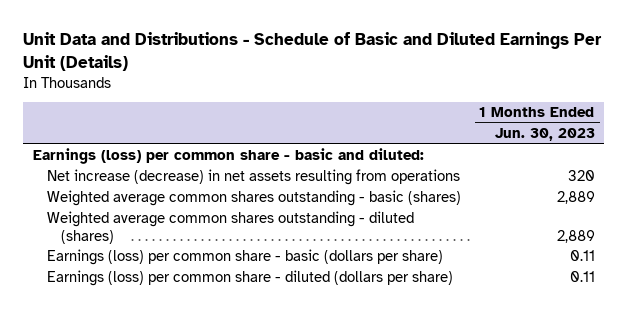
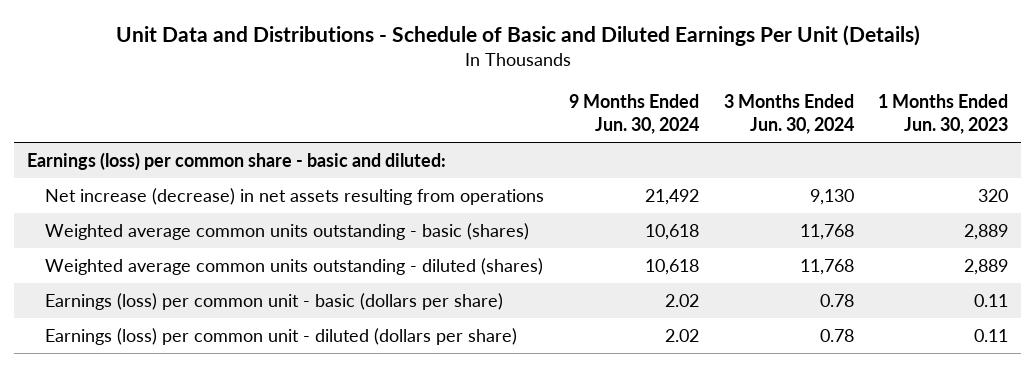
none -> [568,94,699,135] 9 Months Ended Jun. 30, 2024
none -> [723,94,854,135] 3 Months Ended Jun. 30, 2024
[46,190,461,207] Weighted average common shares outstanding - basic (shares) -> [45,222,530,240] Weighted average common units outstanding - basic (shares)
[46,211,414,244] Weighted average common shares outstanding - diluted (shares) -> [45,257,544,275] Weighted average common units outstanding - diluted (shares)
[46,249,443,266] Earnings (loss) per common share - basic (dollars per share) -> [45,292,504,310] Earnings (loss) per common unit - basic (dollars per share)
[46,270,453,287] Earnings (loss) per common share - diluted (dollars per share) -> [45,327,518,345] Earnings (loss) per common unit - diluted (dollars per share)

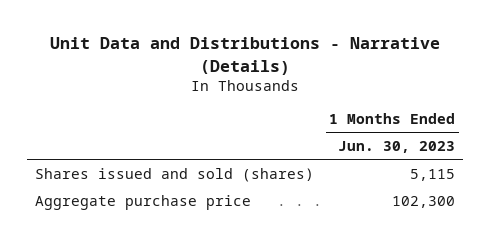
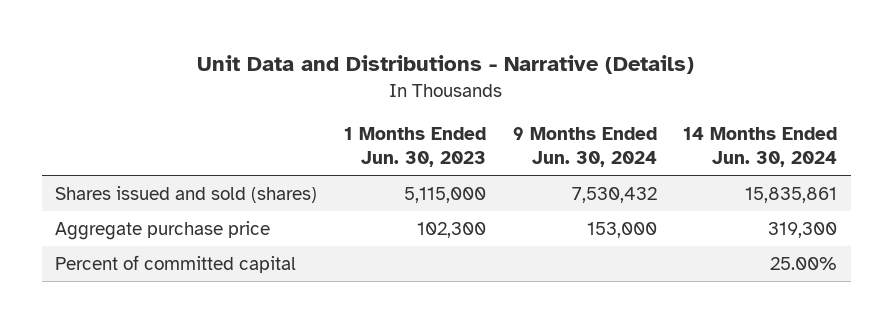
none -> [512,127,657,168] 9 Months Ended Jun. 30, 2024
none -> [683,127,838,168] 14 Months Ended Jun. 30, 2024
[410,168,456,181] 5,115 -> [403,187,486,204] 5,115,000
none -> [55,255,297,274] Percent of committed capital

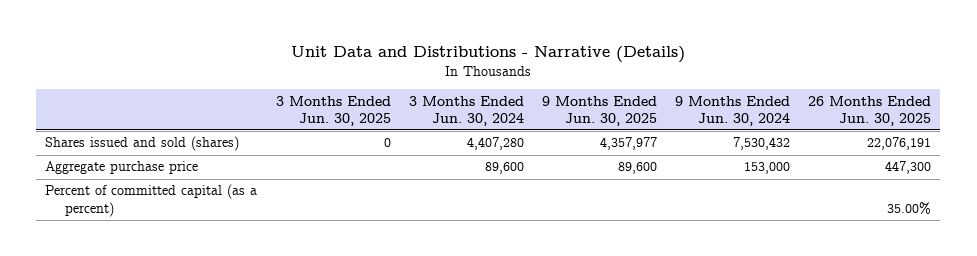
[343,127,486,168] 1 Months Ended Jun. 30, 2023 -> none
[683,127,838,168] 14 Months Ended Jun. 30, 2024 -> none
none -> [275,95,391,126] 3 Months Ended Jun. 30, 2025
none -> [408,95,524,126] 3 Months Ended Jun. 30, 2024
none -> [541,95,657,126] 9 Months Ended Jun. 30, 2025
none -> [808,95,932,126] 26 Months Ended Jun. 30, 2025
[55,255,297,274] Percent of committed capital -> [45,184,258,217] Percent of committed capital (as a percent)

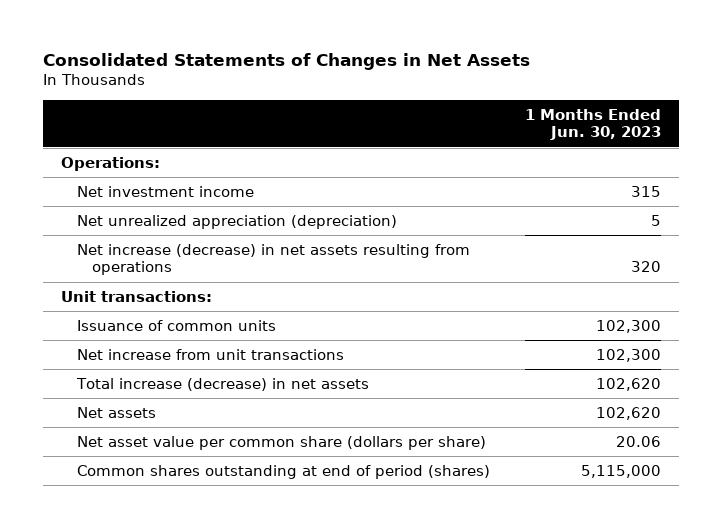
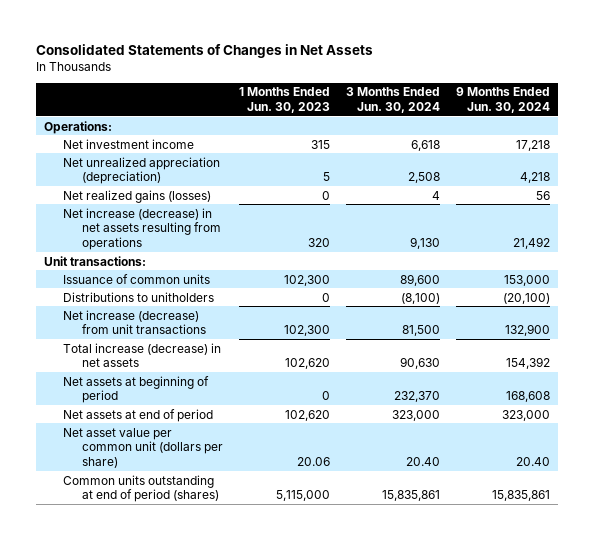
none -> [345,87,440,113] 3 Months Ended Jun. 30, 2024
none -> [455,87,550,113] 9 Months Ended Jun. 30, 2024
none -> [63,189,212,203] Net realized gains (losses)
none -> [63,291,215,302] Distributions to unitholders
[76,348,344,360] Net increase from unit transactions -> [63,309,206,335] Net increase (decrease) from unit transactions
[76,406,156,418] Net assets -> [63,375,210,404] Net assets at beginning of period
[595,406,661,420] 102,620 -> [321,391,330,401] 0
none -> [63,408,214,422] Net assets at end of period
[76,435,486,450] Net asset value per common share (dollars per share) -> [63,427,223,469] Net asset value per common unit (dollars per share)
[76,464,490,479] Common shares outstanding at end of period (shares) -> [63,474,219,503] Common units outstanding at end of period (shares)

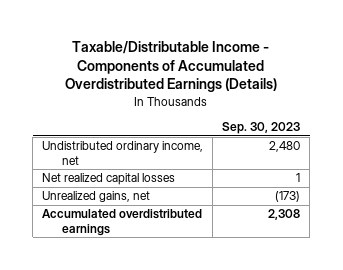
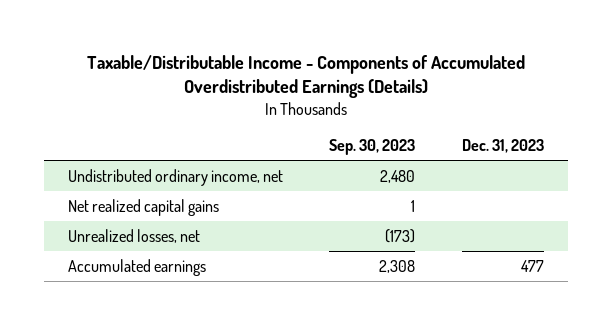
none -> [462,138,545,153] Dec. 31, 2023
[42,173,176,186] Net realized capital losses -> [67,198,219,216] Net realized capital gains
[42,191,151,203] Unrealized gains, net -> [67,228,200,243] Unrealized losses, net
[42,209,203,236] Accumulated overdistributed earnings -> [67,258,206,276] Accumulated earnings

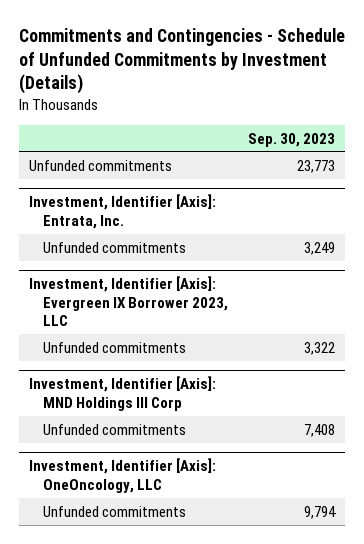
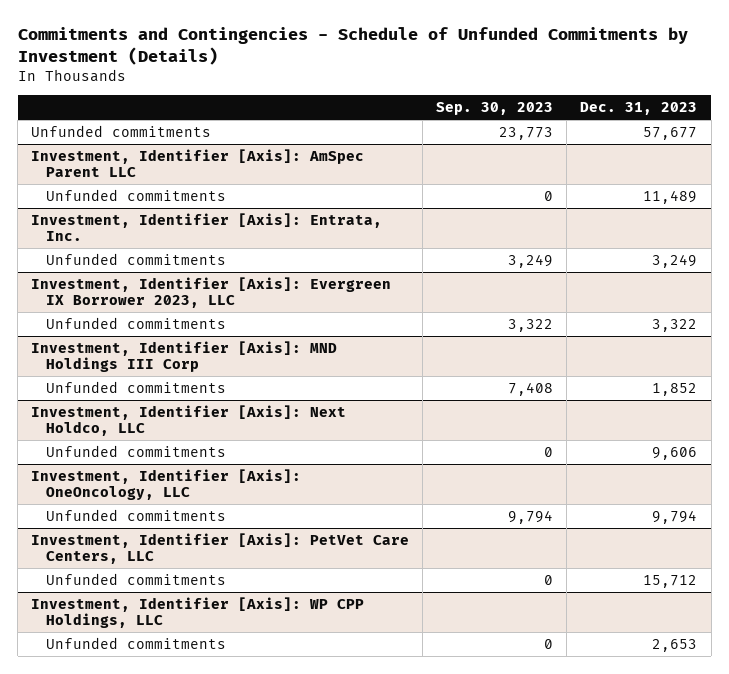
none -> [580,102,698,116] Dec. 31, 2023
none -> [31,148,365,178] Investment, Identifier [Axis]: AmSpec Parent LLC
none -> [46,188,227,201] Unfunded commitments
none -> [31,404,347,437] Investment, Identifier [Axis]: Next Holdco, LLC
none -> [46,444,227,457] Unfunded commitments
none -> [31,532,410,565] Investment, Identifier [Axis]: PetVet Care Centers, LLC
none -> [46,572,227,585] Unfunded commitments
none -> [31,596,365,629] Investment, Identifier [Axis]: WP CPP Holdings, LLC
none -> [46,636,227,649] Unfunded commitments

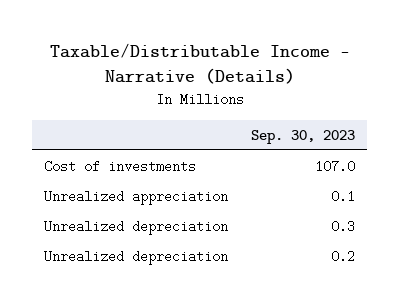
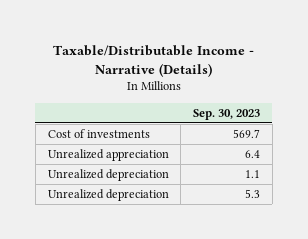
[315,159,356,173] 107.0 -> [233,128,261,138] 569.7
[331,189,356,203] 0.1 -> [245,149,261,158] 6.4
[331,219,356,233] 0.3 -> [245,169,261,178] 1.1
[331,249,356,263] 0.2 -> [245,188,261,198] 5.3

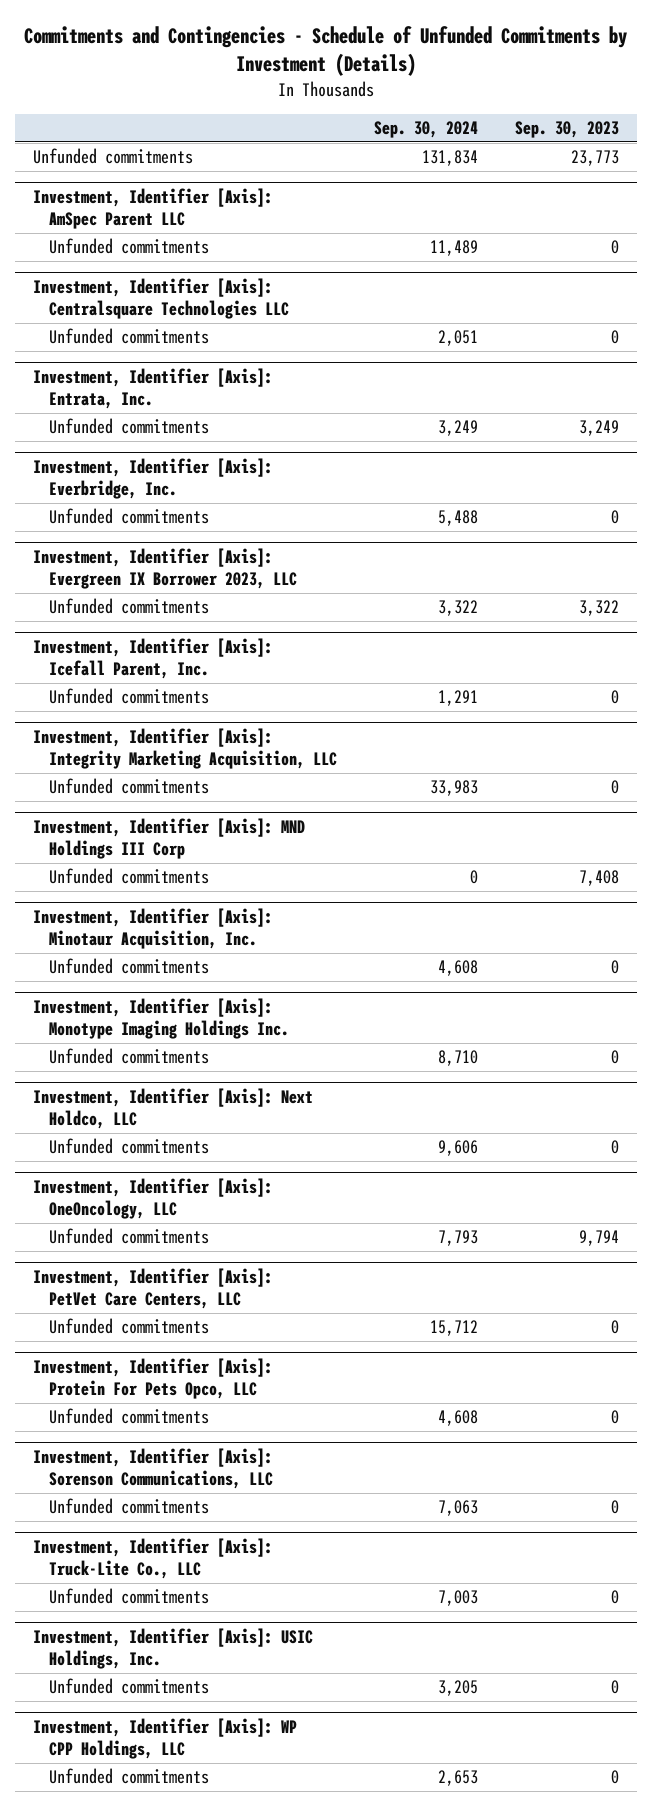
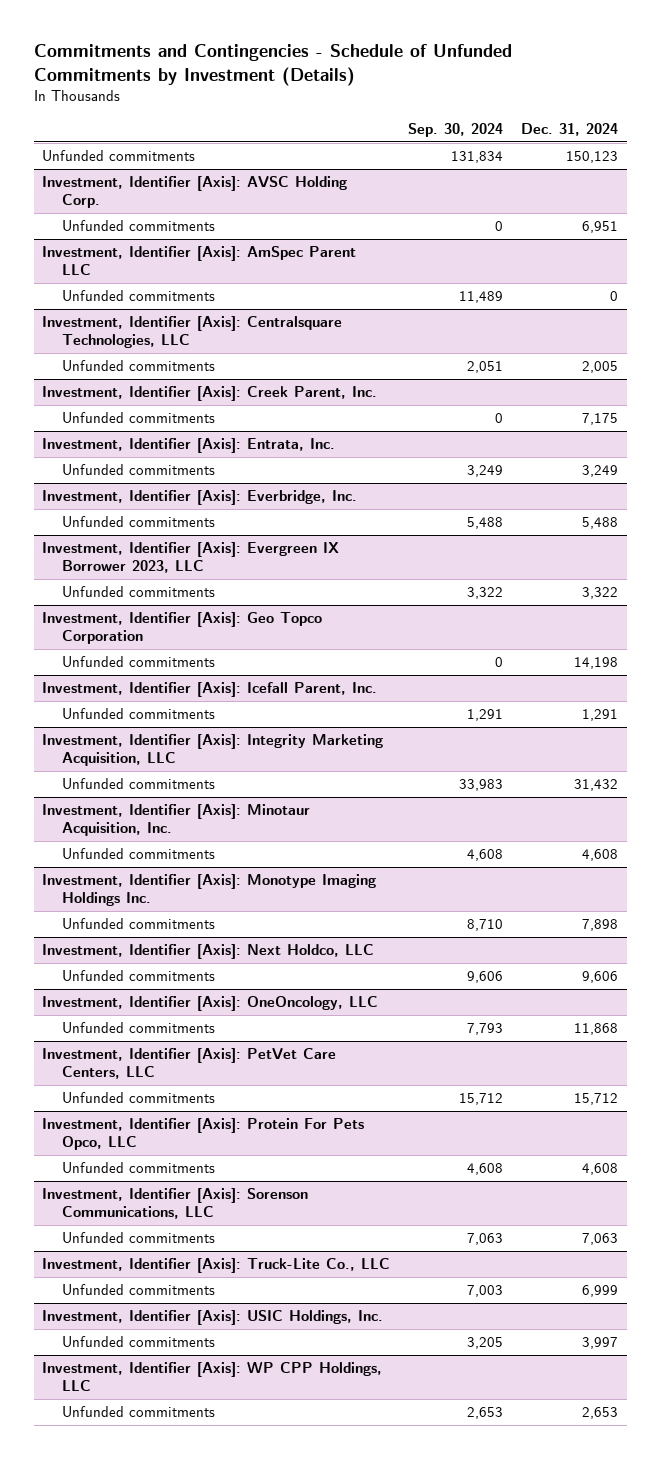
[514,121,619,139] Sep. 30, 2023 -> none
none -> [521,123,619,137] Dec. 31, 2024
none -> [42,176,348,209] Investment, Identifier [Axis]: AVSC Holding Corp.
none -> [62,220,216,232] Unfunded commitments
[33,277,289,319] Investment, Identifier [Axis]: Centralsquare Technologies LLC -> [42,316,343,349] Investment, Identifier [Axis]: Centralsquare Technologies, LLC
none -> [42,386,378,402] Investment, Identifier [Axis]: Creek Parent, Inc.
none -> [62,412,216,424] Unfunded commitments
none -> [42,612,323,645] Investment, Identifier [Axis]: Geo Topco Corporation
none -> [62,656,216,668] Unfunded commitments
[33,817,306,859] Investment, Identifier [Axis]: MND Holdings III Corp -> none
[48,868,209,885] Unfunded commitments -> none

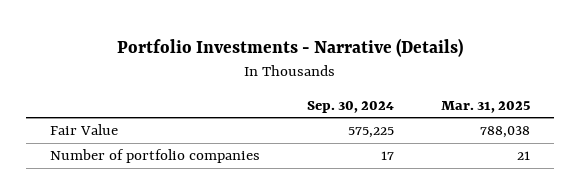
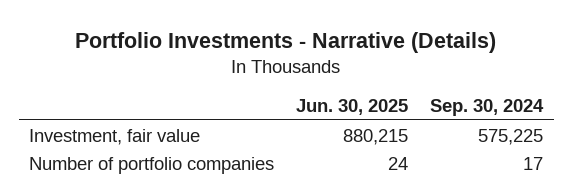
[441,100,531,113] Mar. 31, 2025 -> none
none -> [296,99,409,116] Jun. 30, 2025
[49,124,118,136] Fair Value -> [29,128,201,145] Investment, fair value

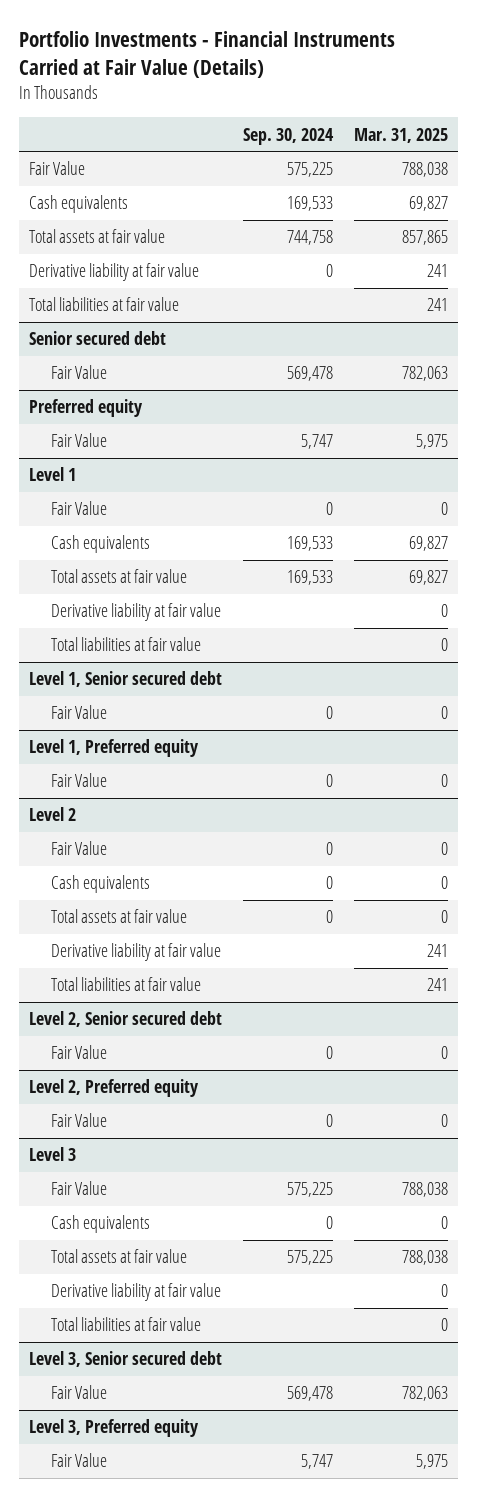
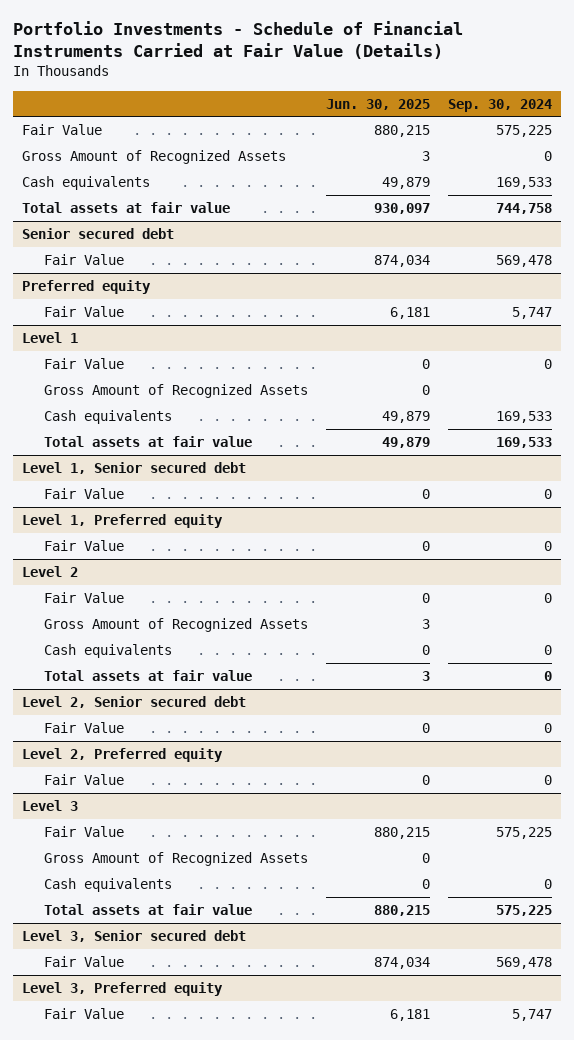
[18,30,395,78] Portfolio Investments - Financial Instruments Carried at Fair Value (Details) -> [12,21,463,60] Portfolio Investments - Schedule of Financial Instruments Carried at Fair Value (Details)
[353,127,448,143] Mar. 31, 2025 -> none
none -> [326,98,431,110] Jun. 30, 2025
none -> [21,149,286,164] Gross Amount of Recognized Assets
[29,263,200,282] Derivative liability at fair value -> none
[29,297,180,312] Total liabilities at fair value -> none
none -> [44,383,309,398] Gross Amount of Recognized Assets
[50,603,221,622] Derivative liability at fair value -> none
[50,637,201,652] Total liabilities at fair value -> none
none -> [44,617,309,632] Gross Amount of Recognized Assets
[50,943,221,962] Derivative liability at fair value -> none
[50,977,201,992] Total liabilities at fair value -> none
none -> [44,851,309,866] Gross Amount of Recognized Assets
[50,1283,221,1302] Derivative liability at fair value -> none
[50,1317,201,1332] Total liabilities at fair value -> none

